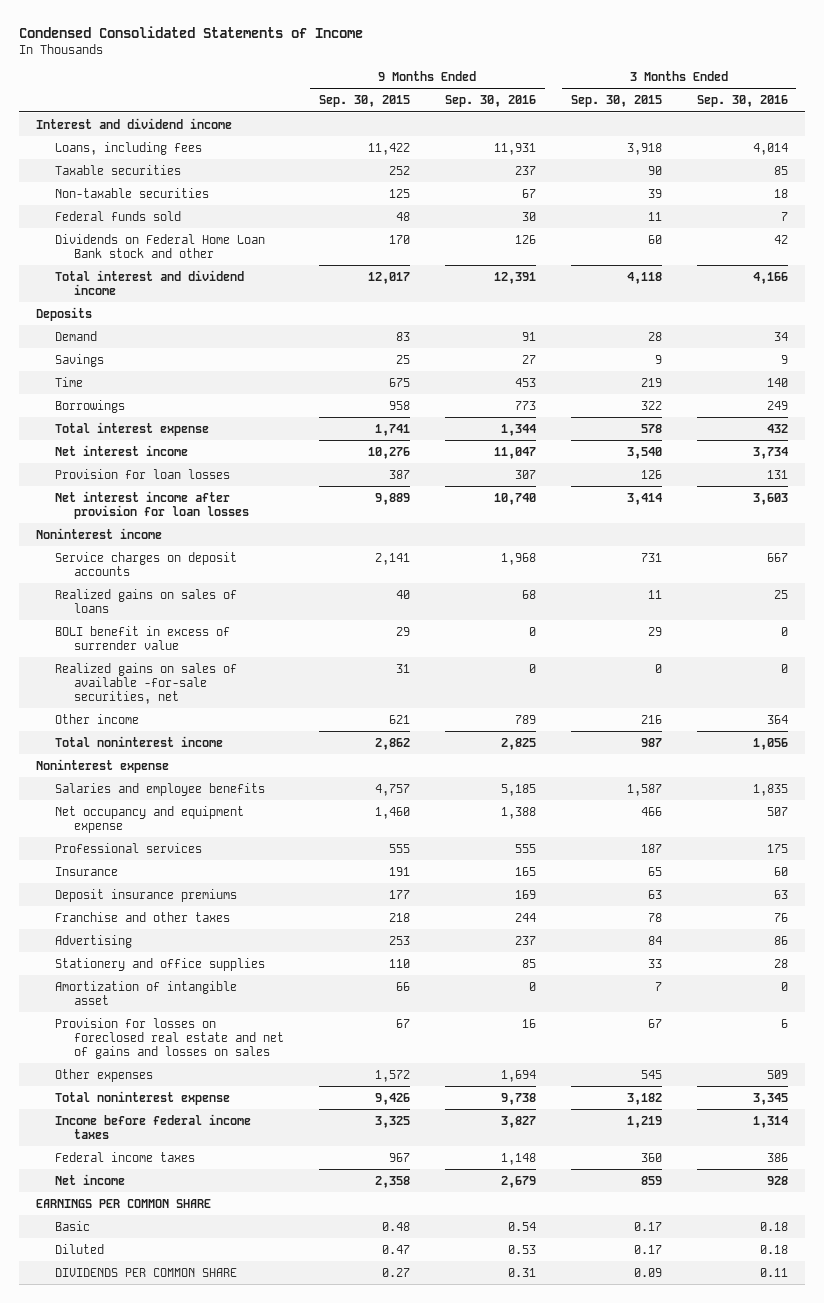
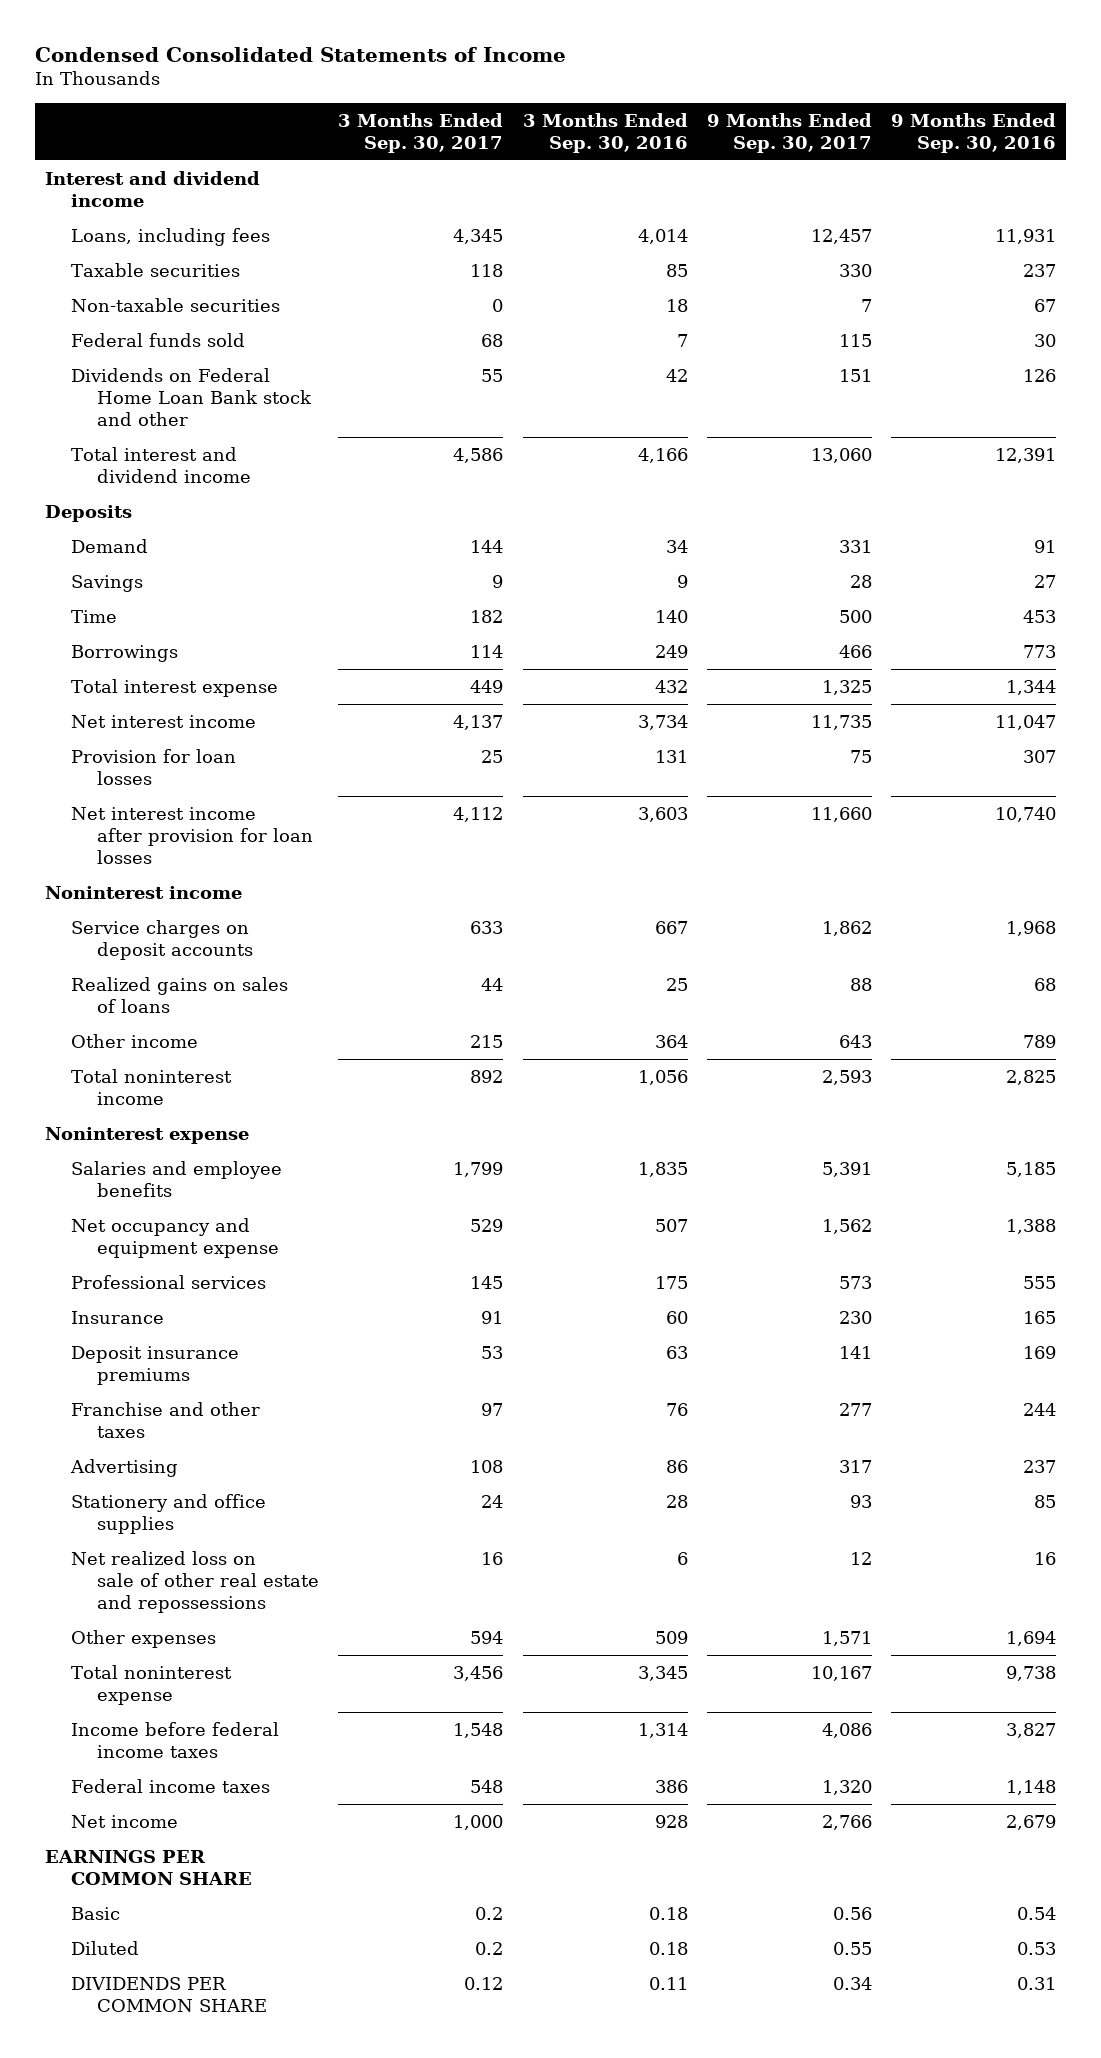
[318,95,410,108] Sep. 30, 2015 -> none
[570,95,662,108] Sep. 30, 2015 -> none
none -> [338,112,504,153] 3 Months Ended Sep. 30, 2017
none -> [706,112,872,153] 9 Months Ended Sep. 30, 2017
[55,625,231,650] BOLI benefit in excess of surrender value -> none
[55,662,238,705] Realized gains on sales of available -for-sale securities, net -> none
[55,980,238,1005] Amortization of intangible asset -> none
[55,1017,285,1060] Provision for losses on foreclosed real estate and net of gains and losses on sales -> [70,1550,319,1614] Net realized loss on sale of other real estate and repossessions

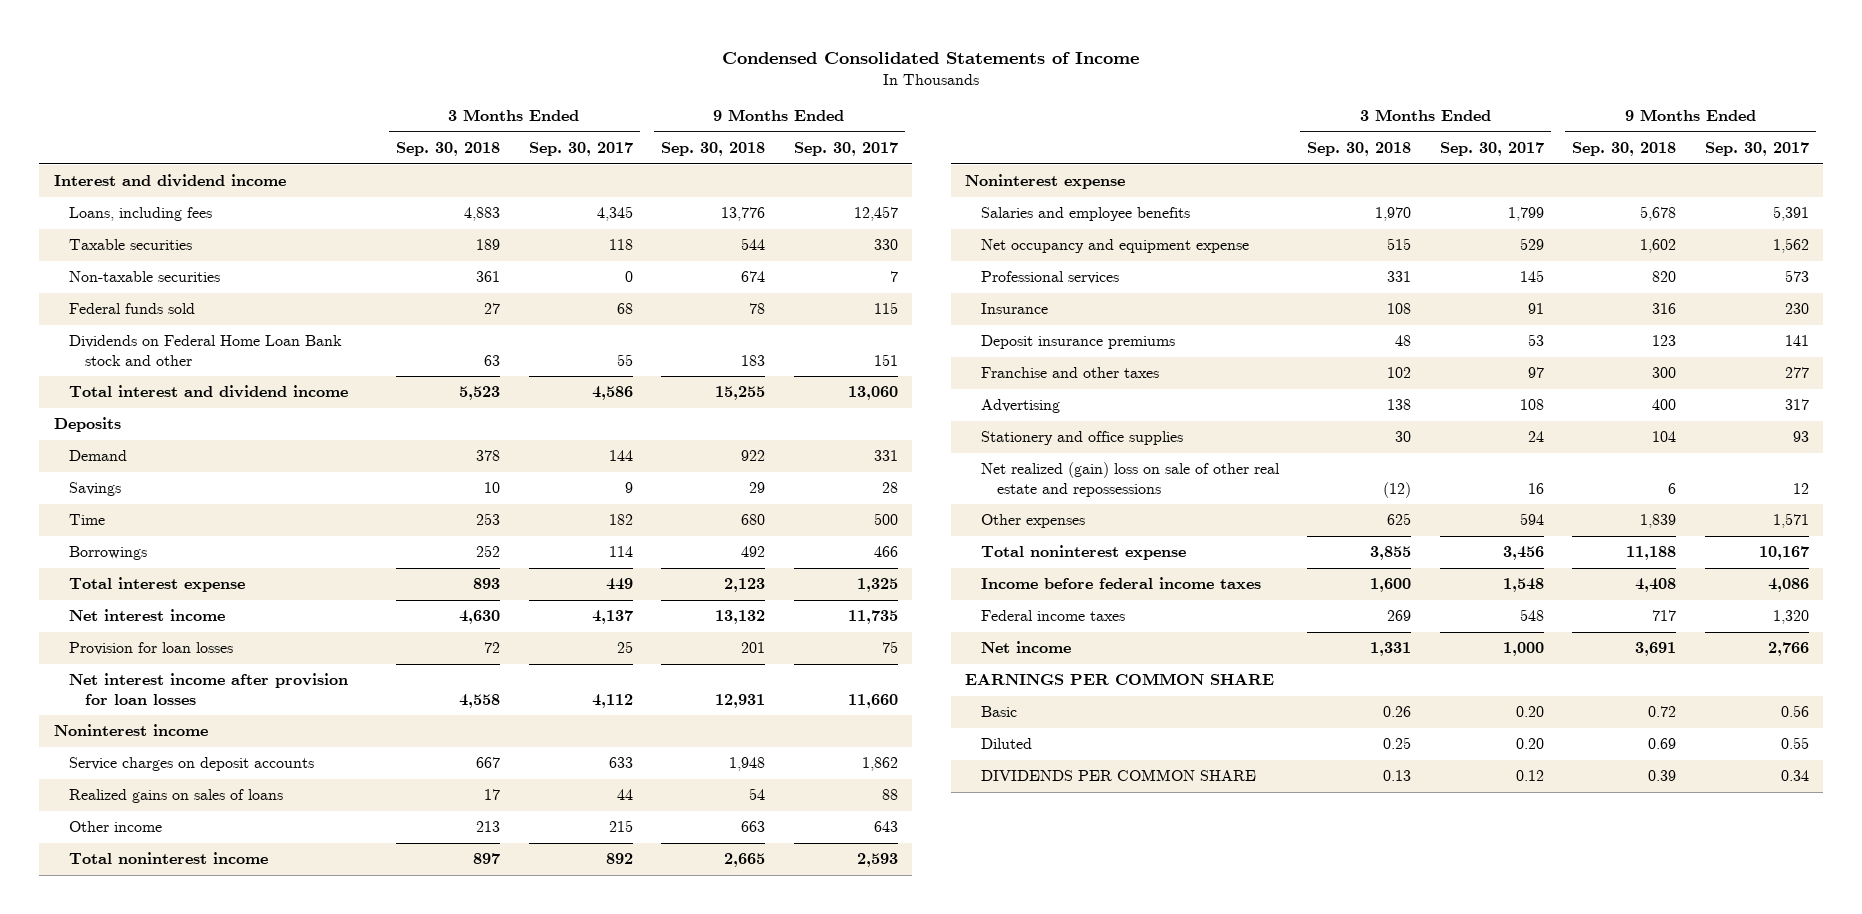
[522,112,688,153] 3 Months Ended Sep. 30, 2016 -> none
[891,112,1057,153] 9 Months Ended Sep. 30, 2016 -> none
none -> [395,142,500,157] Sep. 30, 2018
none -> [661,142,766,157] Sep. 30, 2018
[70,1550,319,1614] Net realized loss on sale of other real estate and repossessions -> [980,462,1280,497] Net realized (gain) loss on sale of other real estate and repossessions
[475,1906,504,1920] 0.2 -> [1515,706,1544,718] 0.20
[475,1941,504,1955] 0.2 -> [1515,738,1544,750] 0.20

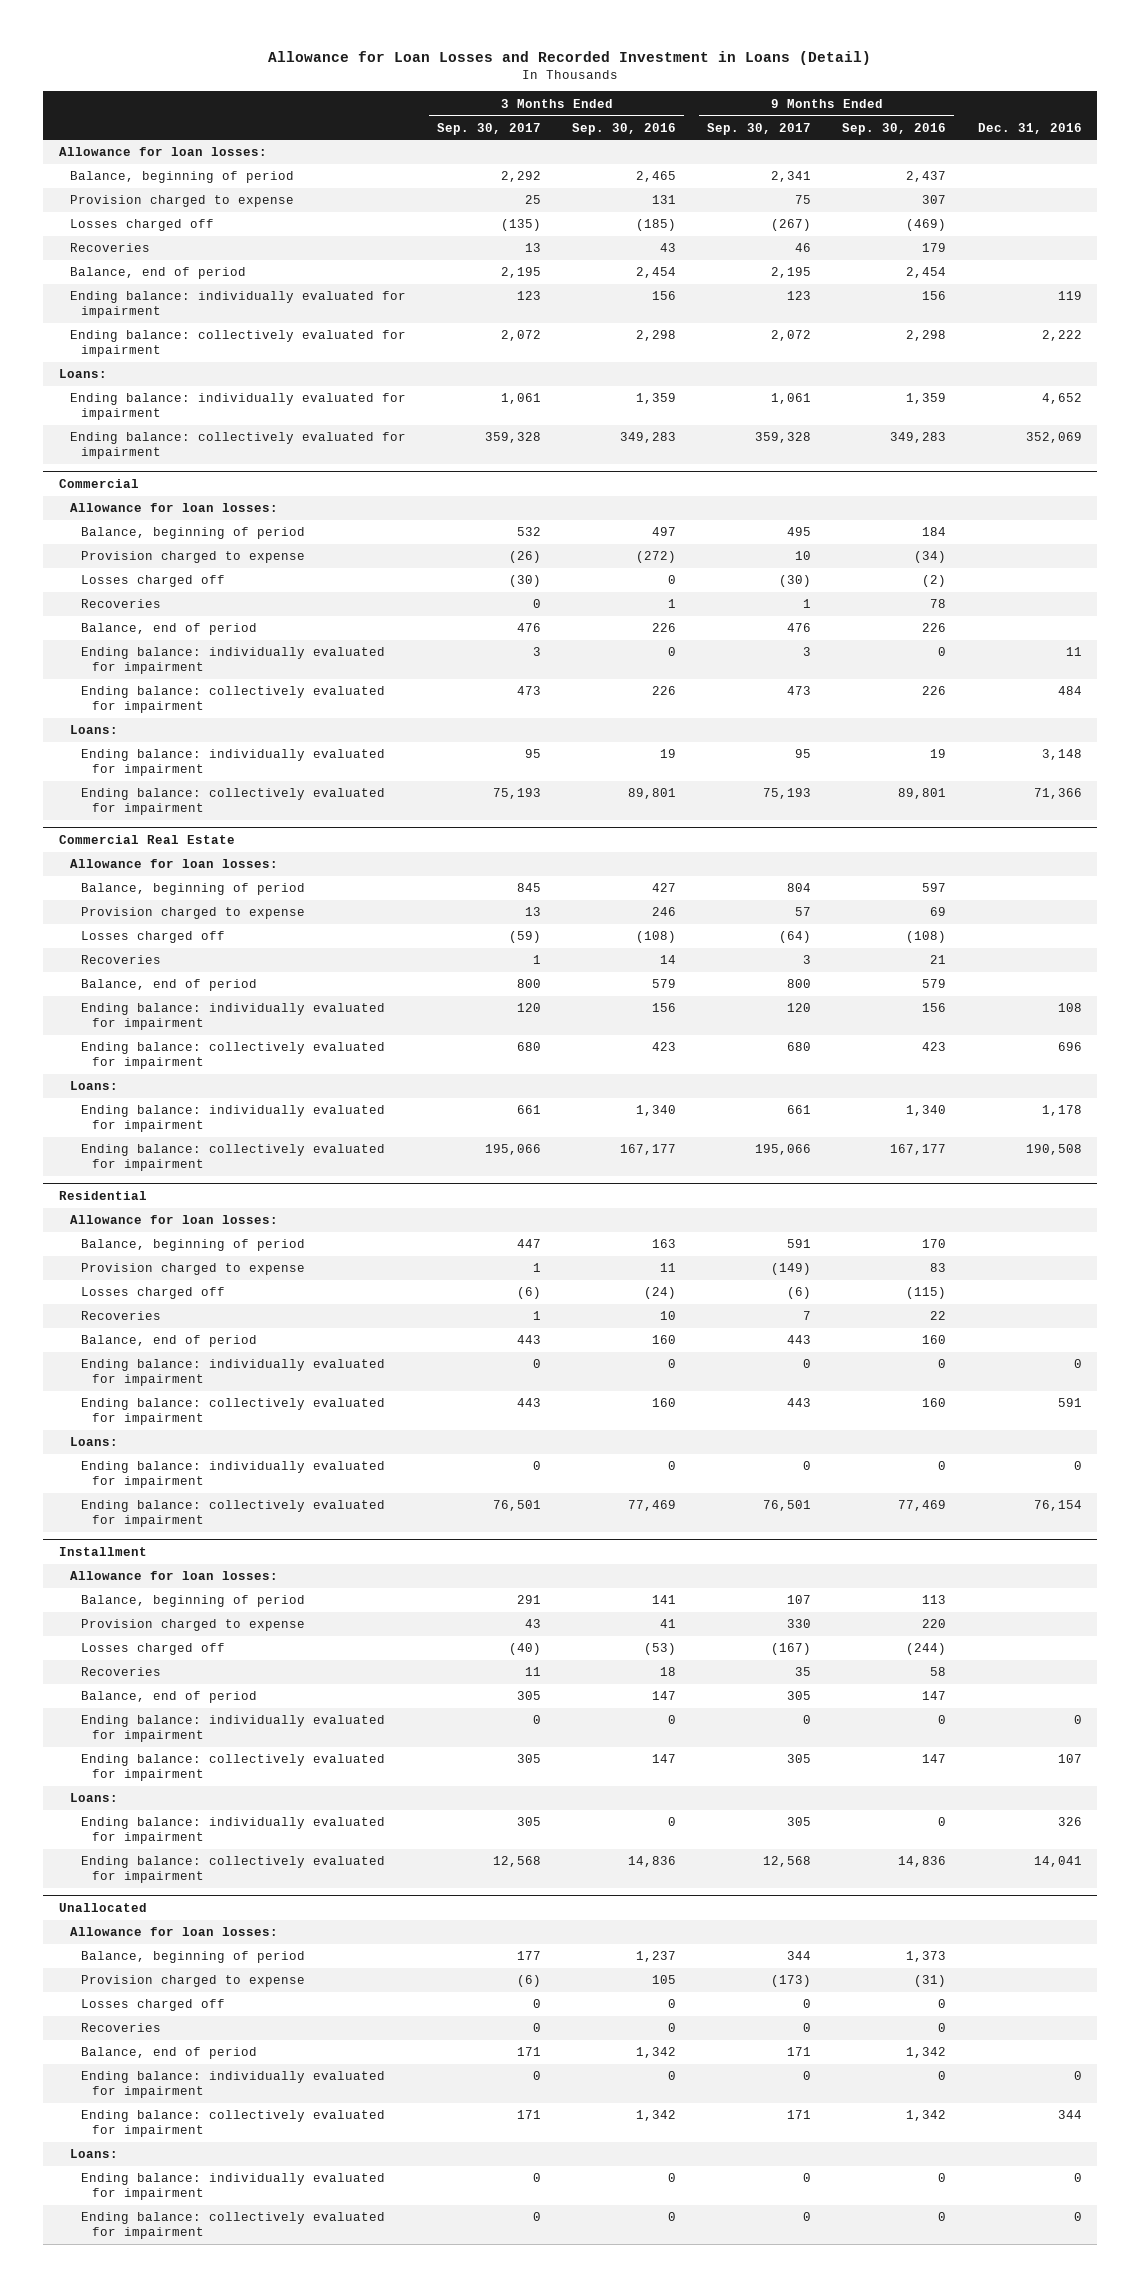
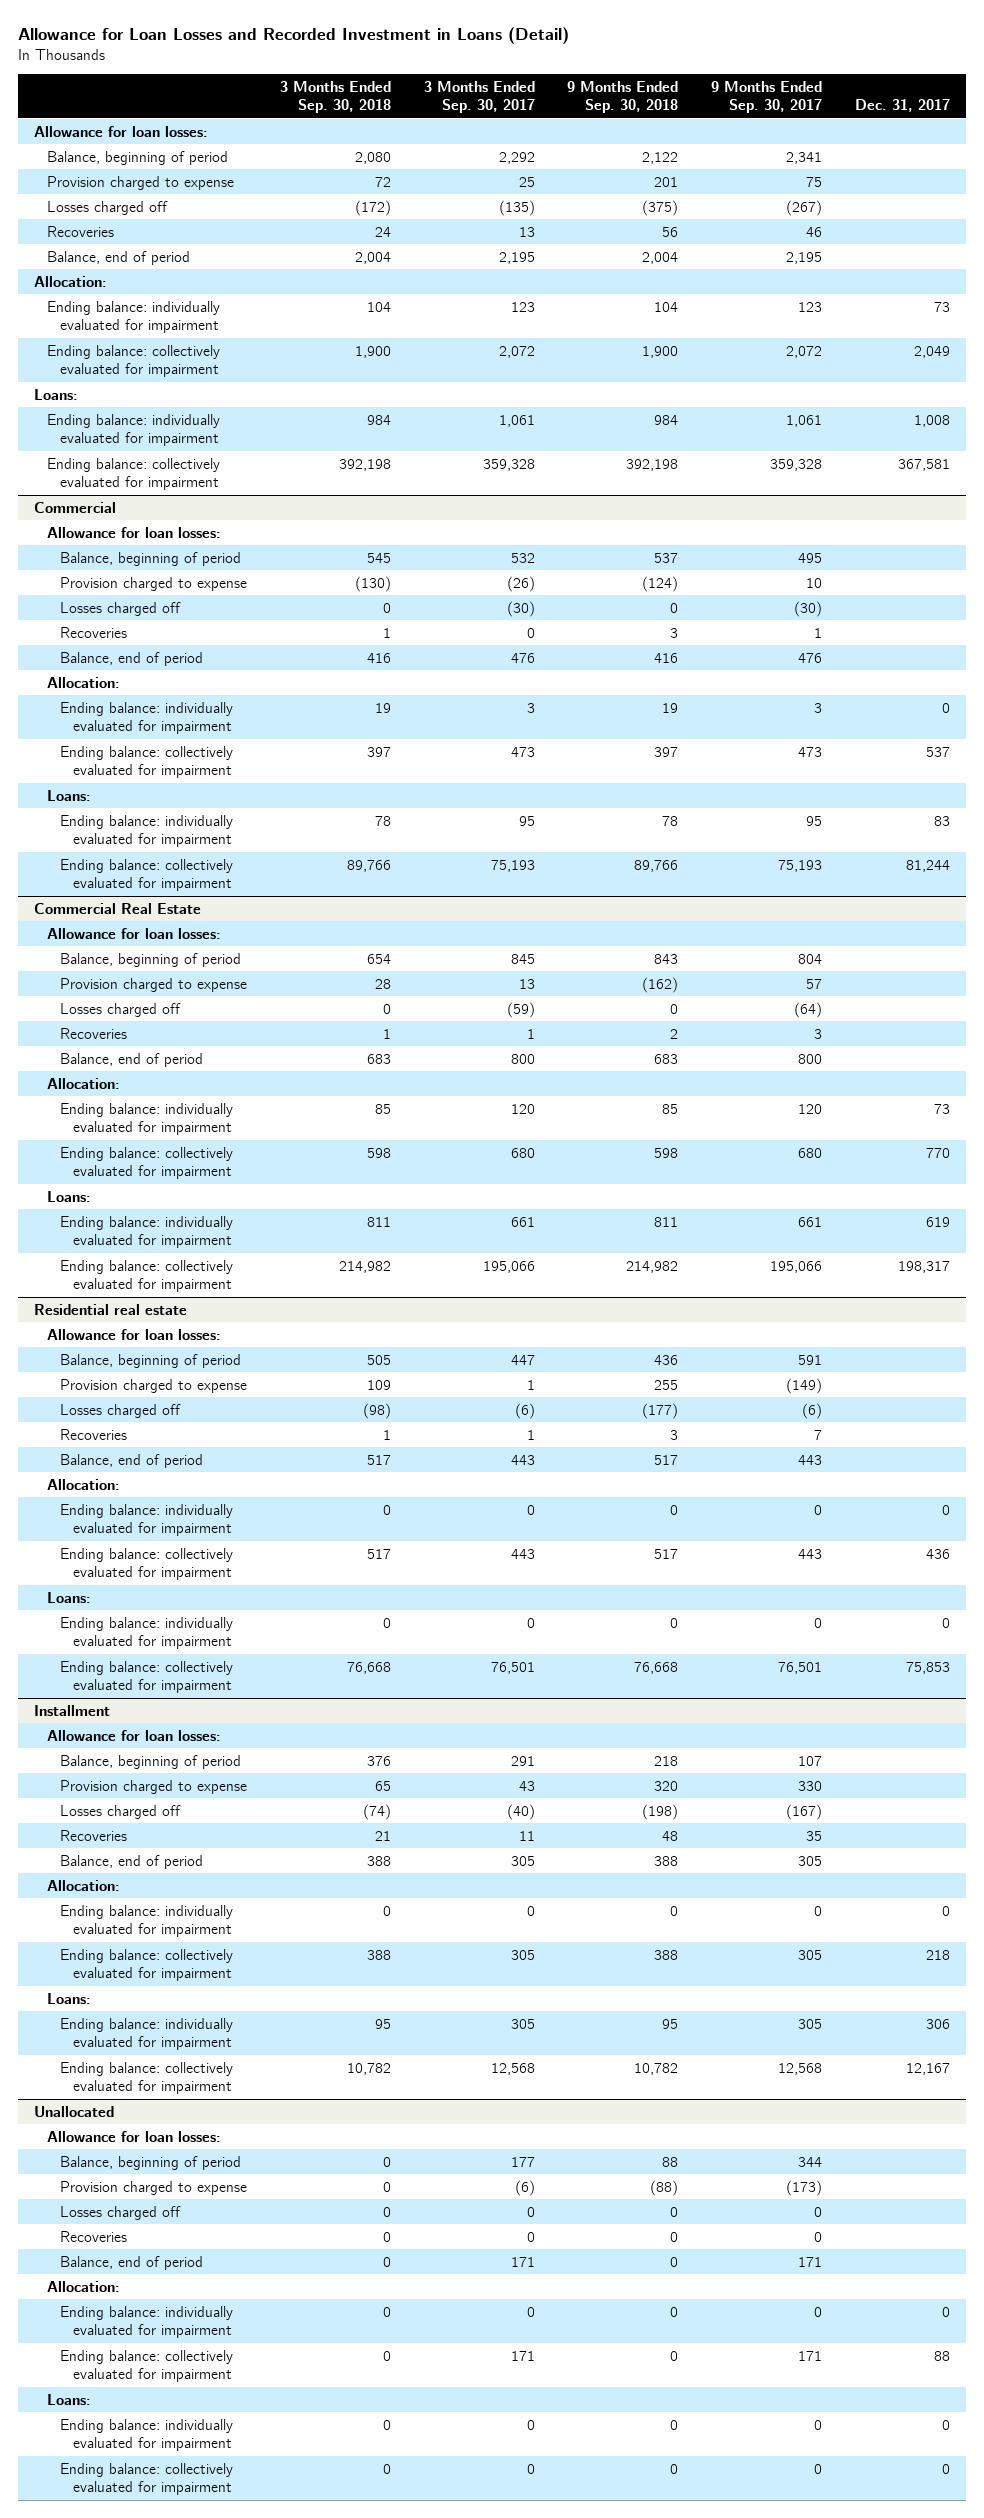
[572,122,677,135] Sep. 30, 2016 -> none
[842,122,947,135] Sep. 30, 2016 -> none
[977,122,1082,134] Dec. 31, 2016 -> none
none -> [280,80,392,114] 3 Months Ended Sep. 30, 2018
none -> [567,80,679,114] 9 Months Ended Sep. 30, 2018
none -> [854,99,950,113] Dec. 31, 2017
none -> [34,275,108,287] Allocation:
none -> [47,676,121,688] Allocation:
none -> [47,1077,121,1089] Allocation:
[58,1190,147,1200] Residential -> [34,1303,188,1315] Residential real estate
none -> [47,1478,121,1490] Allocation:
none -> [47,1879,121,1891] Allocation:
none -> [47,2280,121,2292] Allocation:

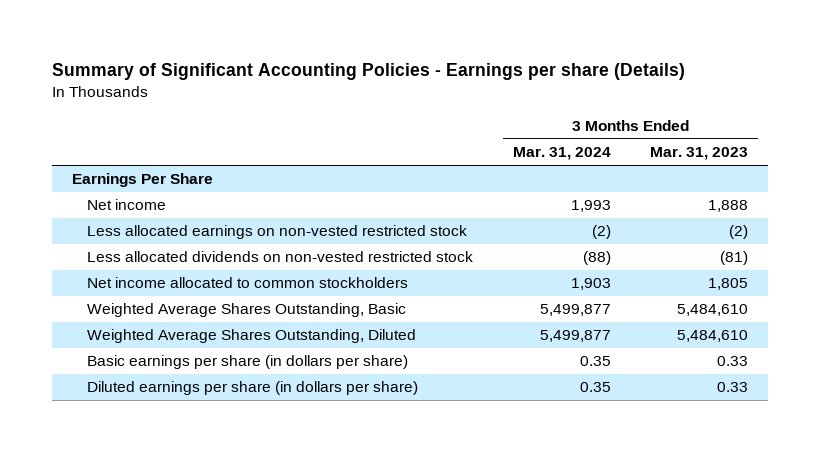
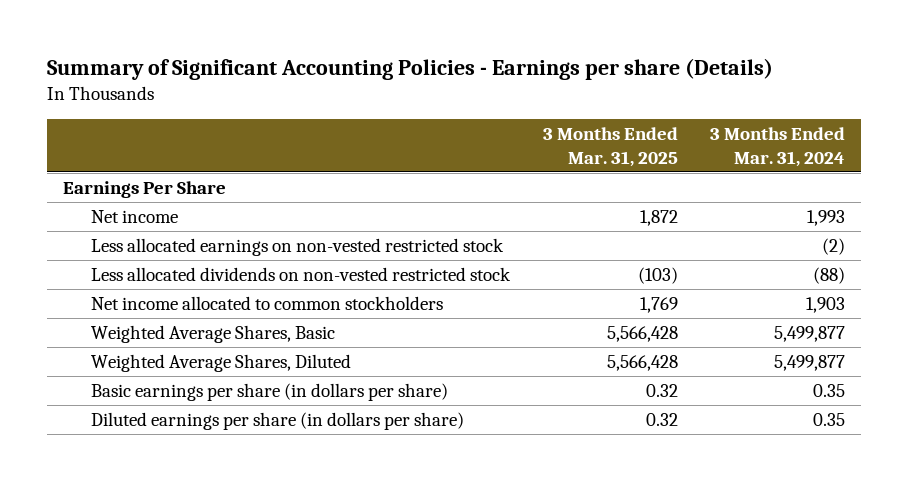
[650,147,749,161] Mar. 31, 2023 -> none
none -> [542,126,678,167] 3 Months Ended Mar. 31, 2025
[86,303,406,318] Weighted Average Shares Outstanding, Basic -> [91,324,336,343] Weighted Average Shares, Basic
[86,329,416,344] Weighted Average Shares Outstanding, Diluted -> [91,353,352,372] Weighted Average Shares, Diluted

